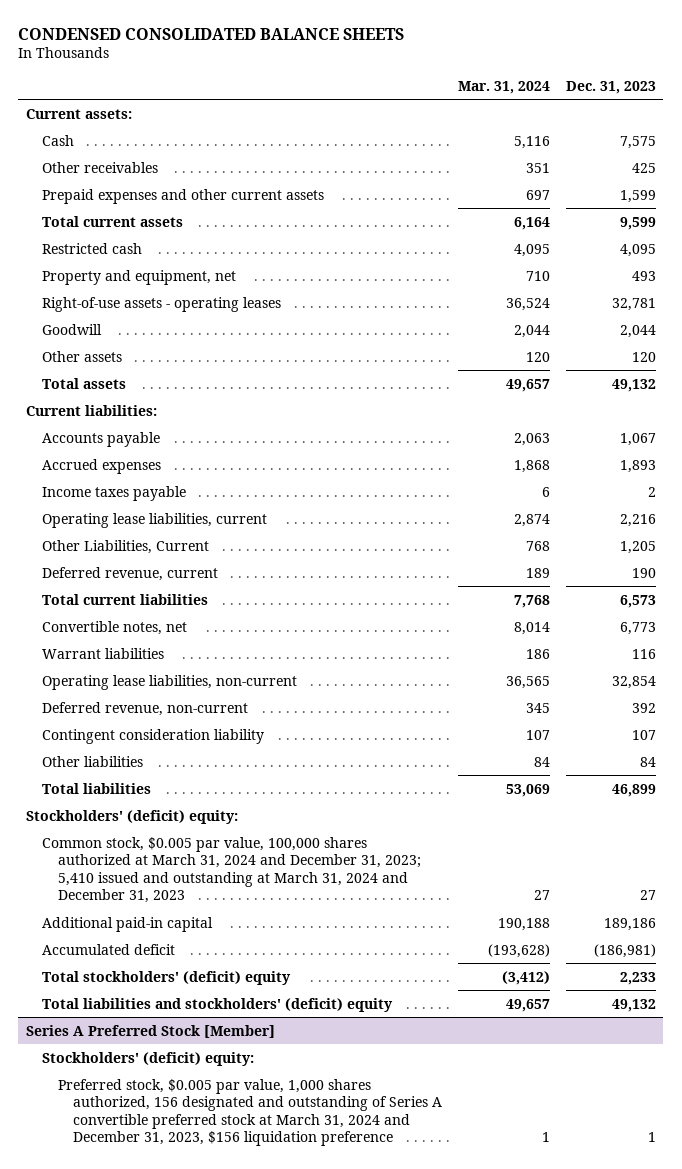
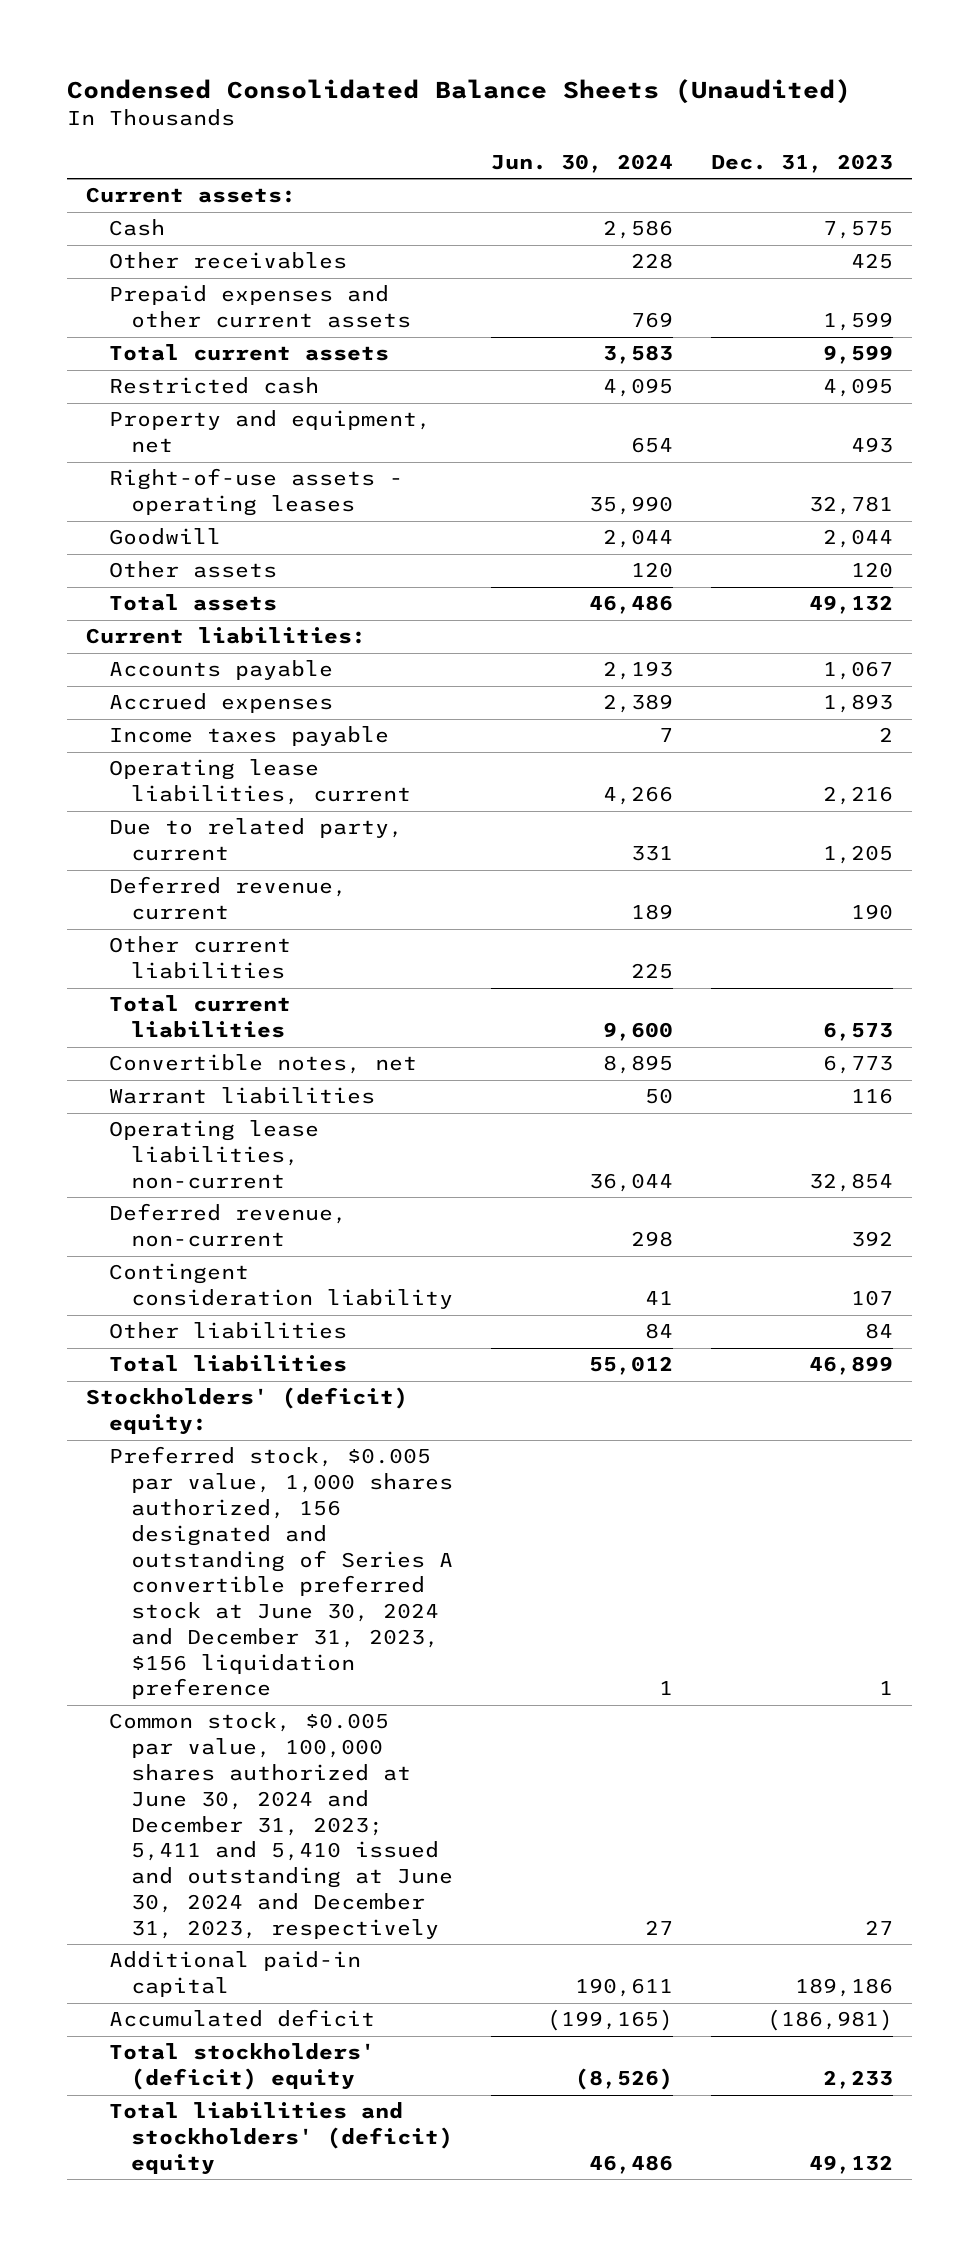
[18,27,405,40] CONDENSED CONSOLIDATED BALANCE SHEETS -> [67,79,852,105] Condensed Consolidated Balance Sheets (Unaudited)
[457,80,550,94] Mar. 31, 2024 -> none
none -> [491,153,674,173] Jun. 30, 2024
[41,539,209,554] Other Liabilities, Current -> [108,818,403,862] Due to related party, current
none -> [108,936,291,980] Other current liabilities
none -> [108,1446,454,1700] Preferred stock, $0.005 par value, 1,000 shares authorized, 156 designated and outstanding of Series A convertible preferred stock at June 30, 2024 and December 31, 2023, $156 liquidation preference
[41,836,421,903] Common stock, $0.005 par value, 100,000 shares authorized at March 31, 2024 and December 31, 2023; 5,410 issued and outstanding at March 31, 2024 and December 31, 2023 -> [108,1712,454,1939] Common stock, $0.005 par value, 100,000 shares authorized at June 30, 2024 and December 31, 2023; 5,411 and 5,410 issued and outstanding at June 30, 2024 and December 31, 2023, respectively
[25,1024,275,1038] Series A Preferred Stock [Member] -> none
[41,1051,254,1066] Stockholders' (deficit) equity: -> none
[57,1078,443,1146] Preferred stock, $0.005 par value, 1,000 shares authorized, 156 designated and outstanding of Series A convertible preferred stock at March 31, 2024 and December 31, 2023, $156 liquidation preference -> none

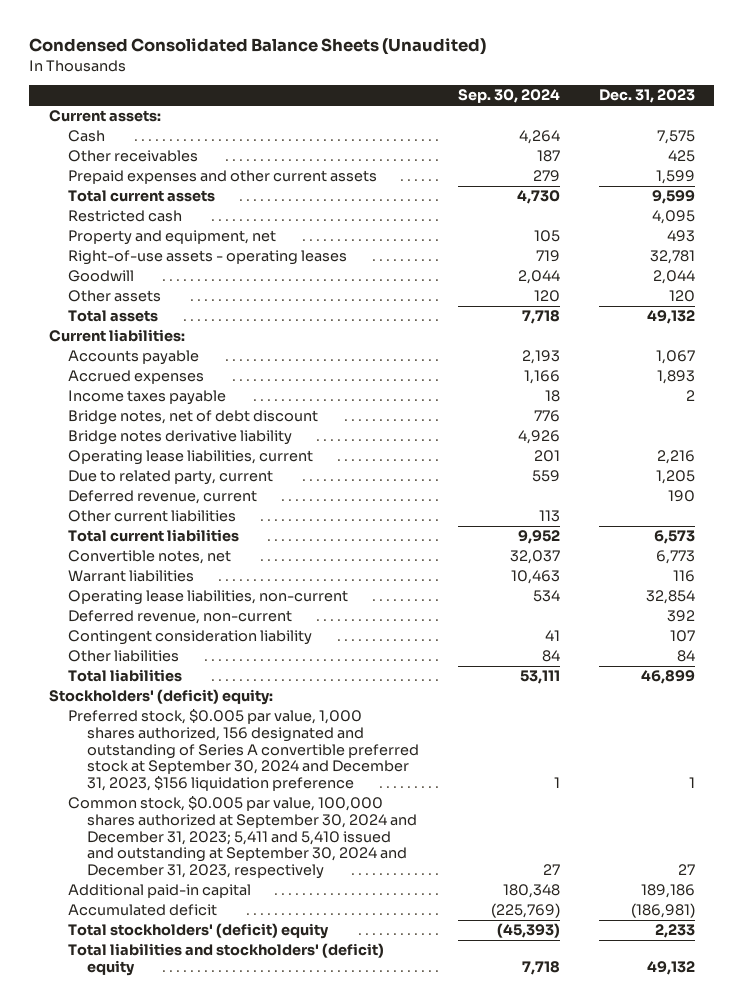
[491,153,674,173] Jun. 30, 2024 -> none
none -> [458,89,561,104] Sep. 30, 2024
none -> [67,410,318,426] Bridge notes, net of debt discount
none -> [67,430,292,446] Bridge notes derivative liability
[108,1446,454,1700] Preferred stock, $0.005 par value, 1,000 shares authorized, 156 designated and outstanding of Series A convertible preferred stock at June 30, 2024 and December 31, 2023, $156 liquidation preference -> [67,709,420,791] Preferred stock, $0.005 par value, 1,000 shares authorized, 156 designated and outstanding of Series A convertible preferred stock at September 30, 2024 and December 31, 2023, $156 liquidation preference
[108,1712,454,1939] Common stock, $0.005 par value, 100,000 shares authorized at June 30, 2024 and December 31, 2023; 5,411 and 5,410 issued and outstanding at June 30, 2024 and December 31, 2023, respectively -> [67,796,418,879] Common stock, $0.005 par value, 100,000 shares authorized at September 30, 2024 and December 31, 2023; 5,411 and 5,410 issued and outstanding at September 30, 2024 and December 31, 2023, respectively

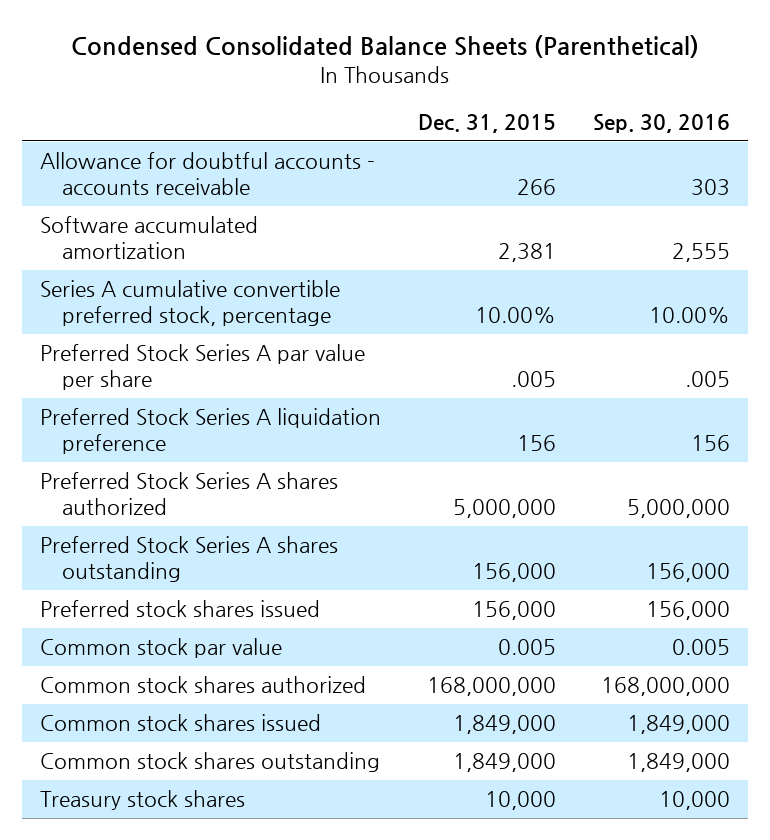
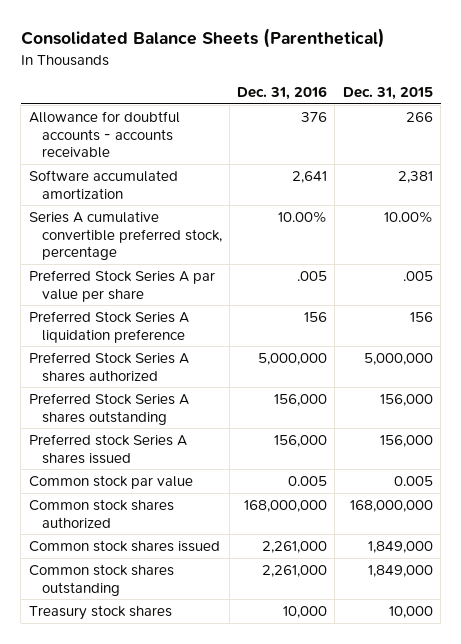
[71,35,700,59] Condensed Consolidated Balance Sheets (Parenthetical) -> [20,28,385,49] Consolidated Balance Sheets (Parenthetical)
[592,113,730,133] Sep. 30, 2016 -> none
none -> [237,86,328,101] Dec. 31, 2016
[40,600,321,618] Preferred stock shares issued -> [28,434,187,464] Preferred stock Series A shares issued

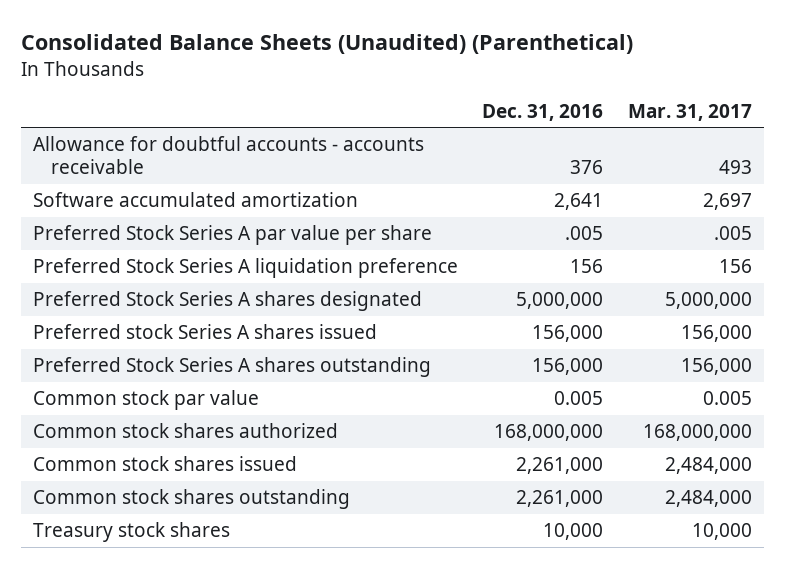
[20,28,385,49] Consolidated Balance Sheets (Parenthetical) -> [21,34,634,55] Consolidated Balance Sheets (Unaudited) (Parenthetical)
[342,87,433,101] Dec. 31, 2015 -> none
none -> [627,103,752,121] Mar. 31, 2017
[28,211,222,261] Series A cumulative convertible preferred stock, percentage -> none
[28,352,189,382] Preferred Stock Series A shares authorized -> [33,291,423,312] Preferred Stock Series A shares designated
[28,393,189,425] Preferred Stock Series A shares outstanding -> [33,357,432,378] Preferred Stock Series A shares outstanding

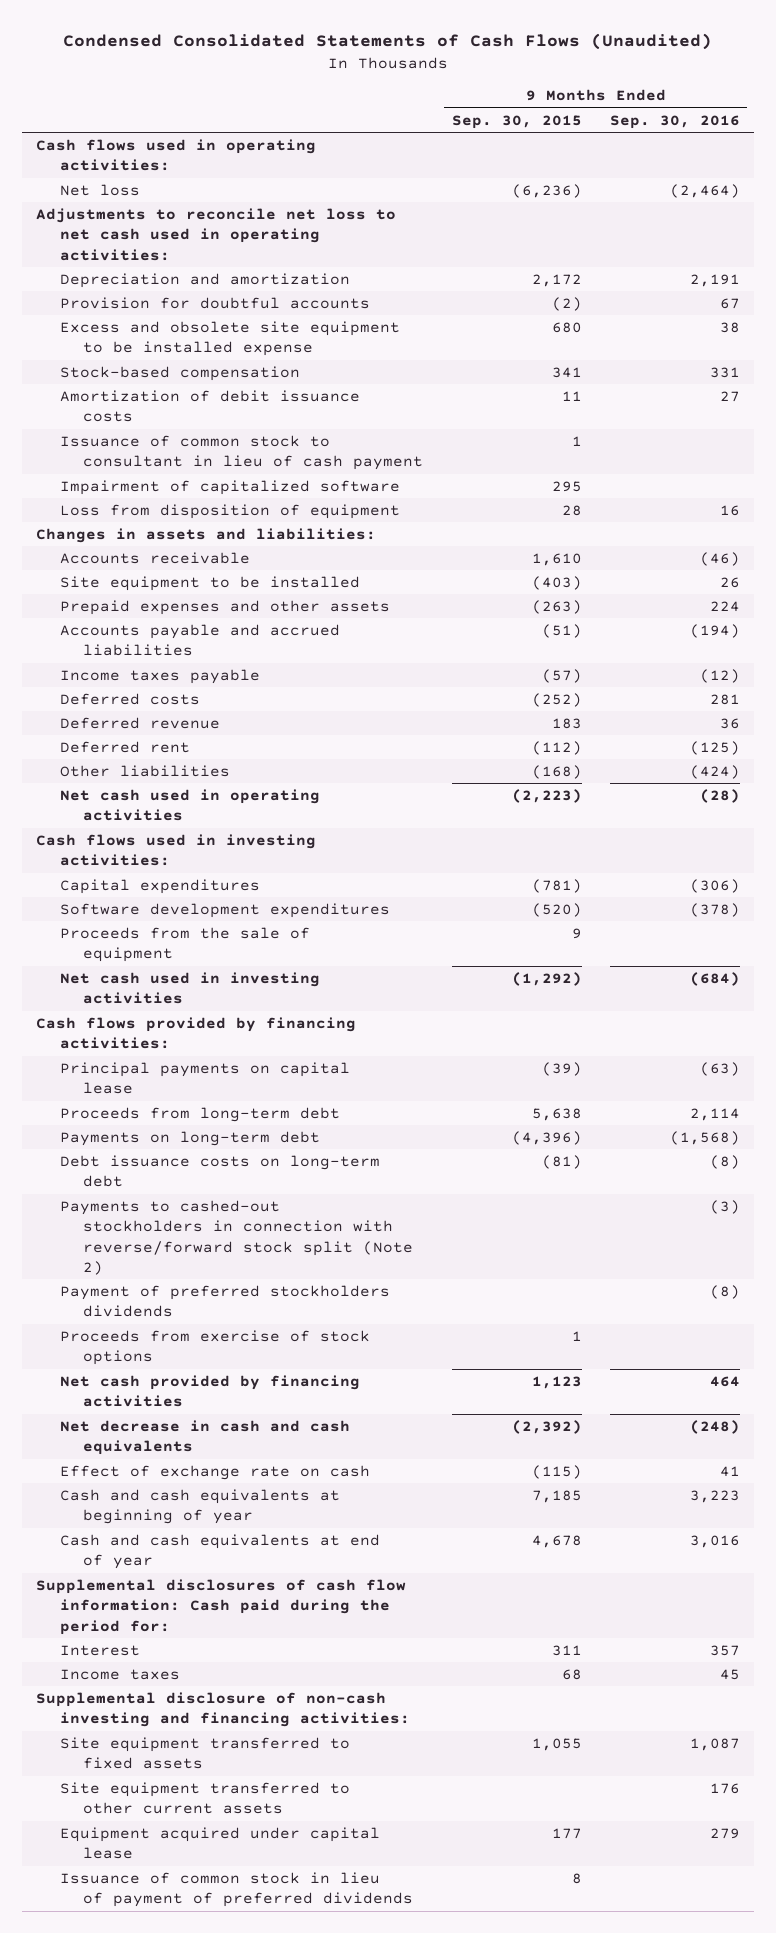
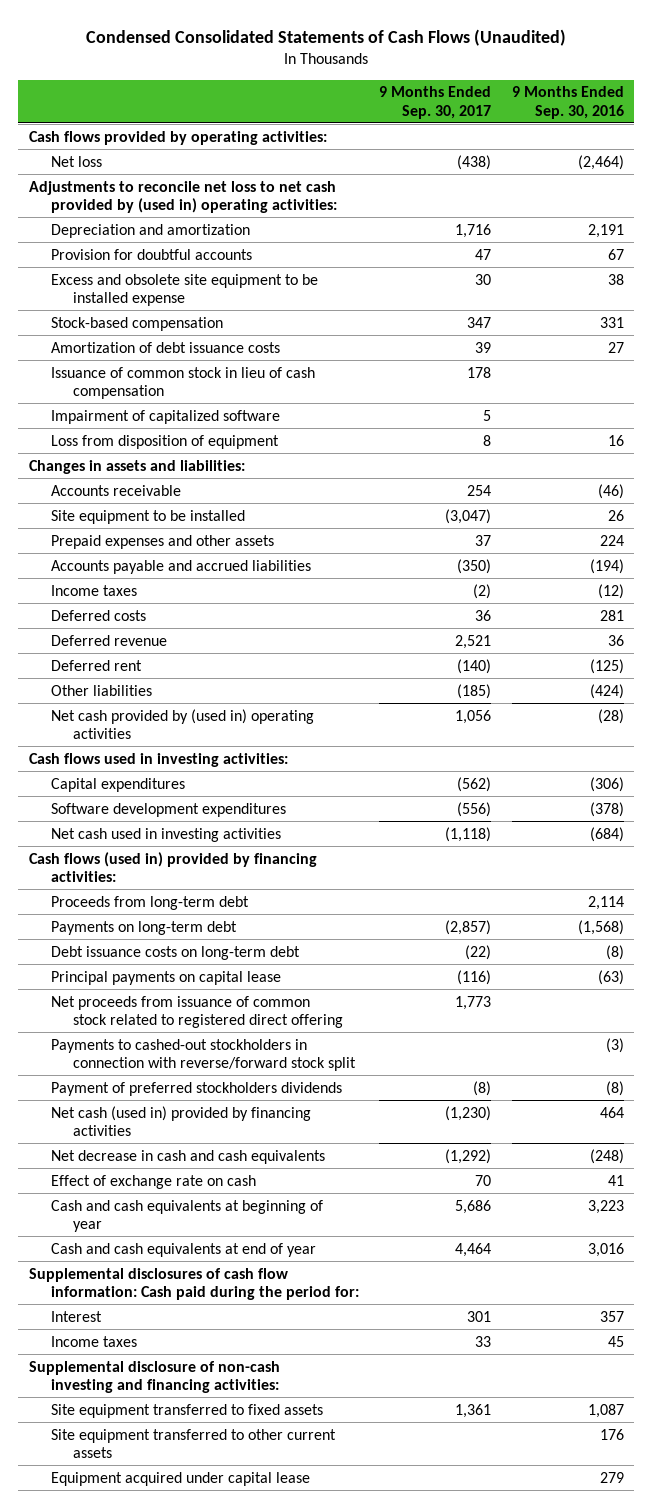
[451,114,582,129] Sep. 30, 2015 -> none
none -> [379,86,492,119] 9 Months Ended Sep. 30, 2017
[35,138,316,172] Cash flows used in operating activities: -> [28,130,327,145] Cash flows provided by operating activities:
[35,207,396,261] Adjustments to reconcile net loss to net cash used in operating activities: -> [28,180,337,213] Adjustments to reconcile net loss to net cash provided by (used in) operating activities:
[59,389,360,423] Amortization of debit issuance costs -> [50,341,280,353] Amortization of debt issuance costs
[59,434,424,471] Issuance of common stock to consultant in lieu of cash payment -> [50,366,315,399] Issuance of common stock in lieu of cash compensation
[59,668,260,684] Income taxes payable -> [50,584,137,596] Income taxes
[59,788,320,822] Net cash used in operating activities -> [50,708,314,739] Net cash provided by (used in) operating activities
[59,926,310,963] Proceeds from the sale of equipment -> none
[35,1016,356,1050] Cash flows provided by financing activities: -> [28,851,317,882] Cash flows (used in) provided by financing activities:
[59,1061,350,1095] Principal payments on capital lease -> [50,970,281,985] Principal payments on capital lease
none -> [50,995,343,1028] Net proceeds from issuance of common stock related to registered direct offering
[59,1199,414,1275] Payments to cashed-out stockholders in connection with reverse/forward stock split (Note 2) -> [50,1038,356,1071] Payments to cashed-out stockholders in connection with reverse/forward stock split
[59,1329,370,1366] Proceeds from exercise of stock options -> none
[59,1374,360,1408] Net cash provided by financing activities -> [50,1105,311,1136] Net cash (used in) provided by financing activities
[59,1871,414,1908] Issuance of common stock in lieu of payment of preferred dividends -> none

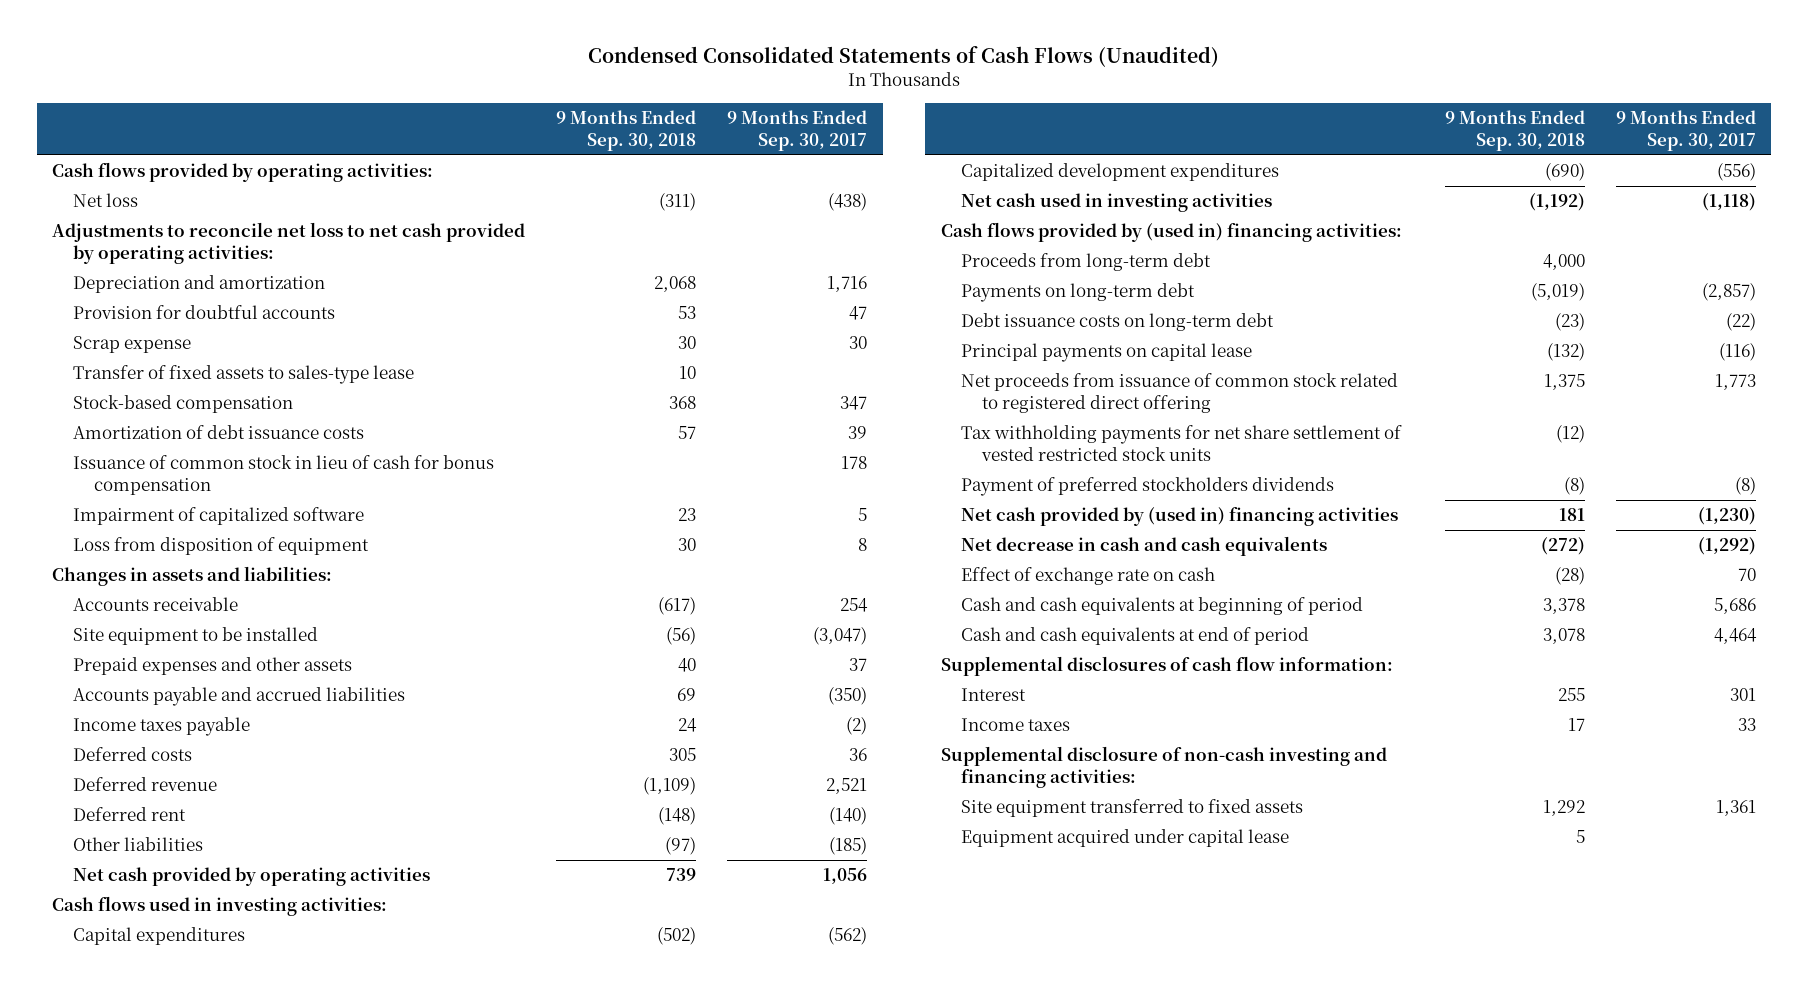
[511,86,624,119] 9 Months Ended Sep. 30, 2016 -> none
none -> [556,110,697,151] 9 Months Ended Sep. 30, 2018
[28,180,337,213] Adjustments to reconcile net loss to net cash provided by (used in) operating activities: -> [52,222,526,265] Adjustments to reconcile net loss to net cash provided by operating activities:
[50,273,318,306] Excess and obsolete site equipment to be installed expense -> none
none -> [72,336,191,354] Scrap expense
none -> [72,365,414,385] Transfer of fixed assets to sales-type lease
[50,366,315,399] Issuance of common stock in lieu of cash compensation -> [72,455,494,496] Issuance of common stock in lieu of cash for bonus compensation
[50,584,137,596] Income taxes -> [72,717,250,737] Income taxes payable
[50,708,314,739] Net cash provided by (used in) operating activities -> [72,867,430,887] Net cash provided by operating activities
[50,802,286,817] Software development expenditures -> [961,163,1280,182] Capitalized development expenditures
[28,851,317,882] Cash flows (used in) provided by financing activities: -> [940,222,1402,243] Cash flows provided by (used in) financing activities:
[50,1038,356,1071] Payments to cashed-out stockholders in connection with reverse/forward stock split -> none
none -> [961,425,1403,462] Tax withholding payments for net share settlement of vested restricted stock units
[50,1105,311,1136] Net cash (used in) provided by financing activities -> [961,507,1399,527] Net cash provided by (used in) financing activities
[50,1199,323,1232] Cash and cash equivalents at beginning of year -> [961,597,1364,616] Cash and cash equivalents at beginning of period
[50,1242,316,1257] Cash and cash equivalents at end of year -> [961,627,1310,646] Cash and cash equivalents at end of period
[28,1267,359,1300] Supplemental disclosures of cash flow information: Cash paid during the period for: -> [940,656,1393,677] Supplemental disclosures of cash flow information:
[50,1428,336,1458] Site equipment transferred to other current assets -> none

